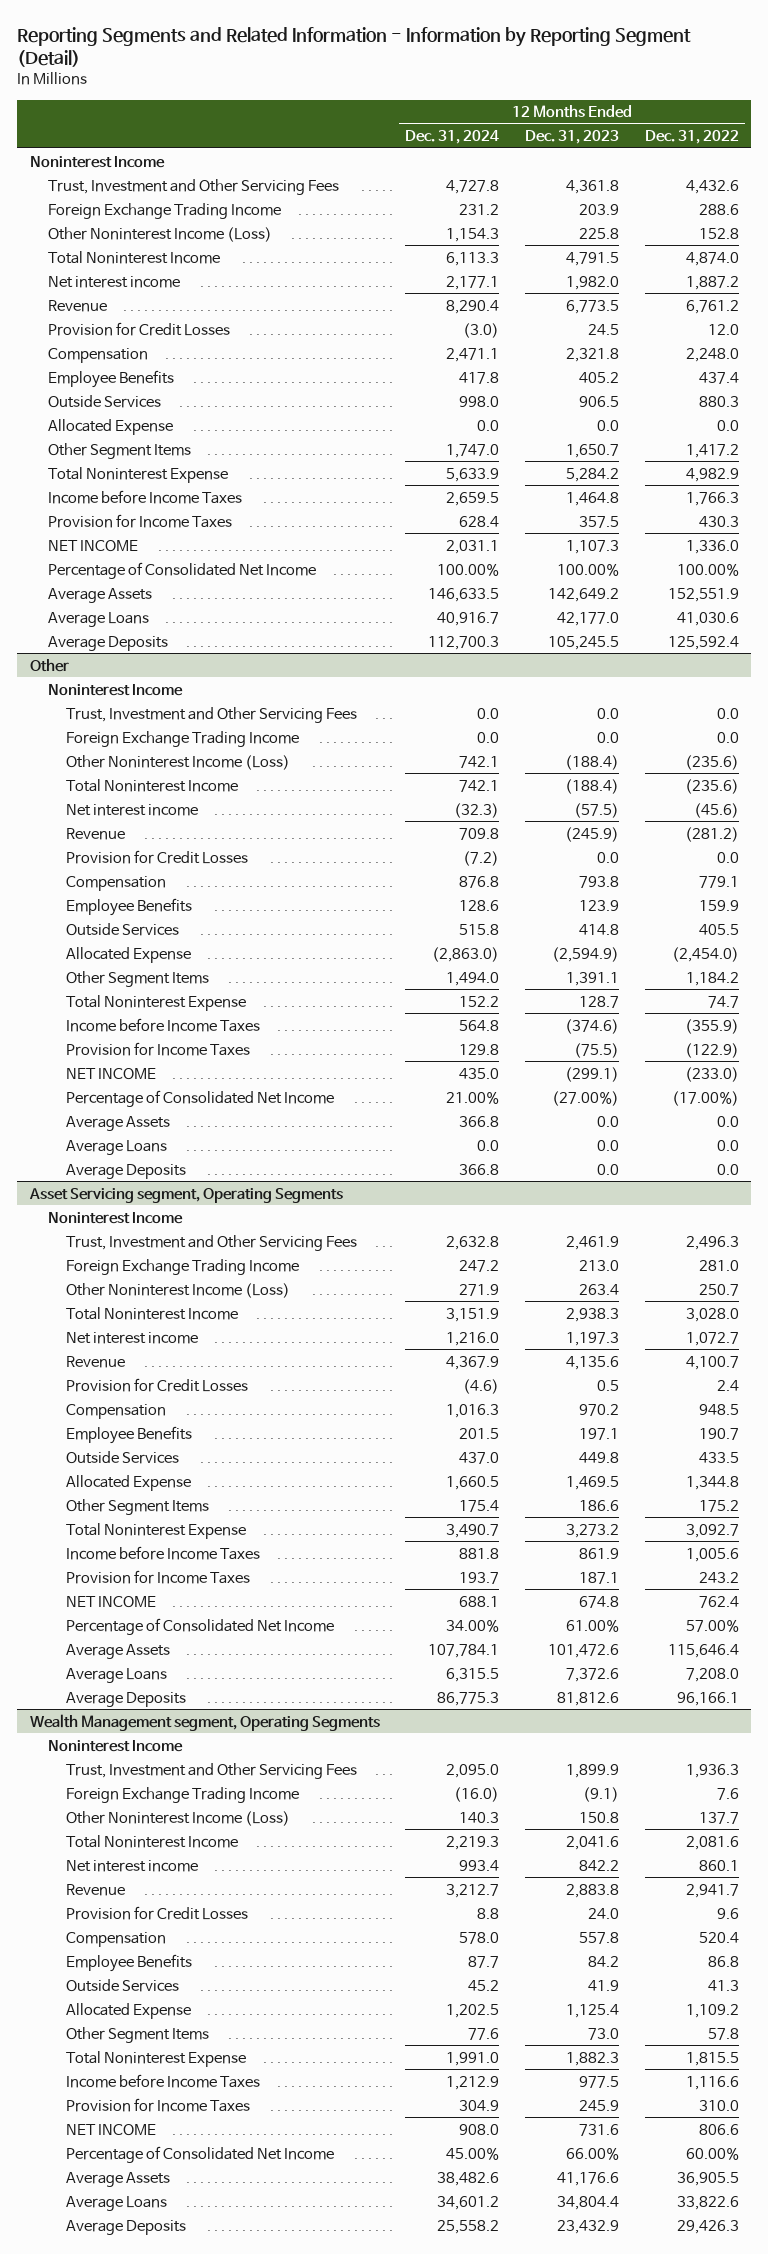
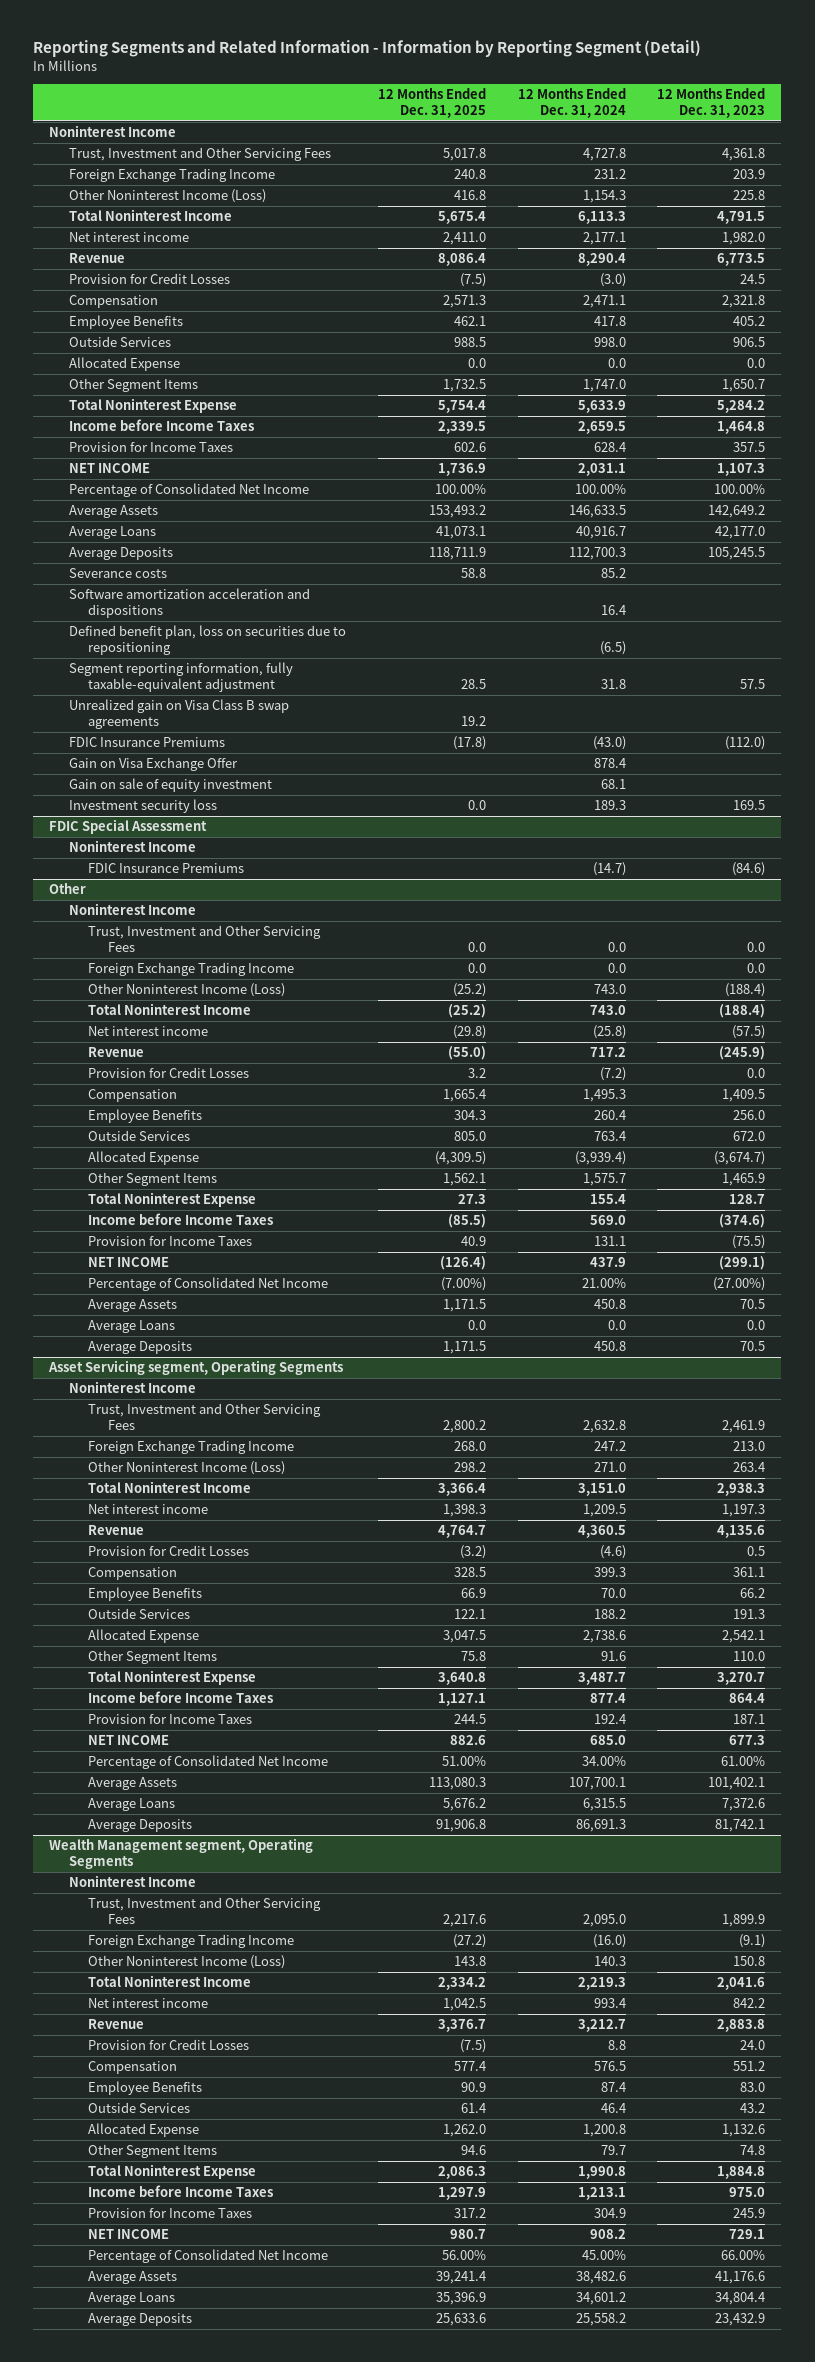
[644,130,739,145] Dec. 31, 2022 -> none
none -> [377,87,486,118] 12 Months Ended Dec. 31, 2025
none -> [68,568,167,579] Severance costs
none -> [68,588,310,619] Software amortization acceleration and dispositions
none -> [68,625,346,656] Defined benefit plan, loss on securities due to repositioning
none -> [68,662,293,693] Segment reporting information, fully taxable-equivalent adjustment
none -> [68,699,289,730] Unrealized gain on Visa Class B swap agreements
none -> [68,737,225,748] FDIC Insurance Premiums
none -> [68,757,238,772] Gain on Visa Exchange Offer
none -> [68,778,272,793] Gain on sale of equity investment
none -> [68,799,217,814] Investment security loss
none -> [49,819,208,835] FDIC Special Assessment
none -> [68,840,196,853] Noninterest Income
none -> [88,863,245,874] FDIC Insurance Premiums
[459,755,500,768] 742.1 -> [593,984,626,995] 743.0
[459,779,500,792] 742.1 -> [589,1005,626,1016] 743.0
[454,802,500,818] (32.3) -> [592,1025,626,1040] (25.8)
[459,827,500,840] 709.8 -> [589,1047,626,1058] 717.2
[459,875,500,888] 876.8 -> [582,1089,626,1103] 1,495.3
[579,875,620,888] 793.8 -> [722,1089,766,1103] 1,409.5
[459,899,500,911] 128.6 -> [593,1110,626,1121] 260.4
[579,899,620,911] 123.9 -> [733,1110,766,1121] 256.0
[459,923,500,935] 515.8 -> [593,1131,626,1142] 763.4
[579,923,620,935] 414.8 -> [733,1131,766,1142] 672.0
[432,946,500,962] (2,863.0) -> [574,1151,626,1166] (3,939.4)
[552,946,620,962] (2,594.9) -> [714,1151,766,1166] (3,674.7)
[446,971,500,986] 1,494.0 -> [582,1173,626,1187] 1,575.7
[566,971,620,986] 1,391.1 -> [722,1173,766,1187] 1,465.9
[459,995,500,1007] 152.2 -> [589,1194,626,1205] 155.4
[459,1019,500,1031] 564.8 -> [589,1215,626,1226] 569.0
[459,1043,500,1055] 129.8 -> [593,1236,626,1247] 131.1
[459,1067,500,1079] 435.0 -> [589,1257,626,1268] 437.9
[459,1115,500,1127] 366.8 -> [593,1299,626,1310] 450.8
[597,1115,620,1127] 0.0 -> [740,1299,766,1310] 70.5
[459,1163,500,1175] 366.8 -> [593,1341,626,1352] 450.8
[597,1163,620,1175] 0.0 -> [740,1341,766,1352] 70.5
[459,1283,500,1296] 271.9 -> [593,1462,626,1473] 271.0
[446,1307,500,1322] 3,151.9 -> [577,1483,626,1497] 3,151.0
[446,1331,500,1346] 1,216.0 -> [582,1504,626,1518] 1,209.5
[446,1355,500,1370] 4,367.9 -> [577,1525,626,1539] 4,360.5
[446,1403,500,1418] 1,016.3 -> [593,1567,626,1578] 399.3
[579,1403,620,1416] 970.2 -> [733,1567,766,1578] 361.1
[459,1427,500,1439] 201.5 -> [600,1588,626,1599] 70.0
[579,1427,620,1440] 197.1 -> [740,1588,766,1599] 66.2
[459,1451,500,1464] 437.0 -> [593,1609,626,1620] 188.2
[579,1451,620,1463] 449.8 -> [733,1609,766,1620] 191.3
[446,1475,500,1490] 1,660.5 -> [582,1630,626,1644] 2,738.6
[566,1475,620,1490] 1,469.5 -> [722,1630,766,1644] 2,542.1
[459,1499,500,1512] 175.4 -> [600,1651,626,1662] 91.6
[579,1499,620,1511] 186.6 -> [733,1651,766,1662] 110.0
[446,1523,500,1538] 3,490.7 -> [577,1672,626,1686] 3,487.7
[566,1523,620,1538] 3,273.2 -> [717,1672,766,1686] 3,270.7
[459,1547,500,1559] 881.8 -> [589,1693,626,1704] 877.4
[579,1547,620,1559] 861.9 -> [729,1693,766,1704] 864.4
[459,1571,500,1584] 193.7 -> [593,1714,626,1725] 192.4
[459,1595,500,1607] 688.1 -> [589,1735,626,1746] 685.0
[579,1595,620,1608] 674.8 -> [729,1735,766,1746] 677.3
[428,1643,500,1658] 107,784.1 -> [568,1777,626,1791] 107,700.1
[548,1643,620,1658] 101,472.6 -> [708,1777,766,1791] 101,402.1
[437,1691,500,1706] 86,775.3 -> [575,1819,626,1833] 86,691.3
[557,1691,620,1706] 81,812.6 -> [715,1819,766,1833] 81,742.1
[459,1931,500,1944] 578.0 -> [593,2061,626,2072] 576.5
[579,1931,620,1944] 557.8 -> [733,2061,766,2072] 551.2
[468,1955,500,1968] 87.7 -> [600,2082,626,2093] 87.4
[588,1955,620,1967] 84.2 -> [740,2082,766,2093] 83.0
[468,1979,500,1991] 45.2 -> [600,2103,626,2114] 46.4
[588,1979,620,1991] 41.9 -> [740,2103,766,2114] 43.2
[446,2003,500,2018] 1,202.5 -> [582,2124,626,2138] 1,200.8
[566,2003,620,2018] 1,125.4 -> [722,2124,766,2138] 1,132.6
[468,2027,500,2040] 77.6 -> [600,2145,626,2156] 79.7
[588,2027,620,2040] 73.0 -> [740,2145,766,2156] 74.8
[446,2051,500,2066] 1,991.0 -> [577,2166,626,2180] 1,990.8
[566,2051,620,2066] 1,882.3 -> [717,2166,766,2180] 1,884.8
[446,2075,500,2090] 1,212.9 -> [577,2187,626,2201] 1,213.1
[579,2075,620,2088] 977.5 -> [729,2187,766,2198] 975.0
[459,2123,500,2135] 908.0 -> [589,2229,626,2240] 908.2
[579,2123,620,2136] 731.6 -> [729,2229,766,2240] 729.1

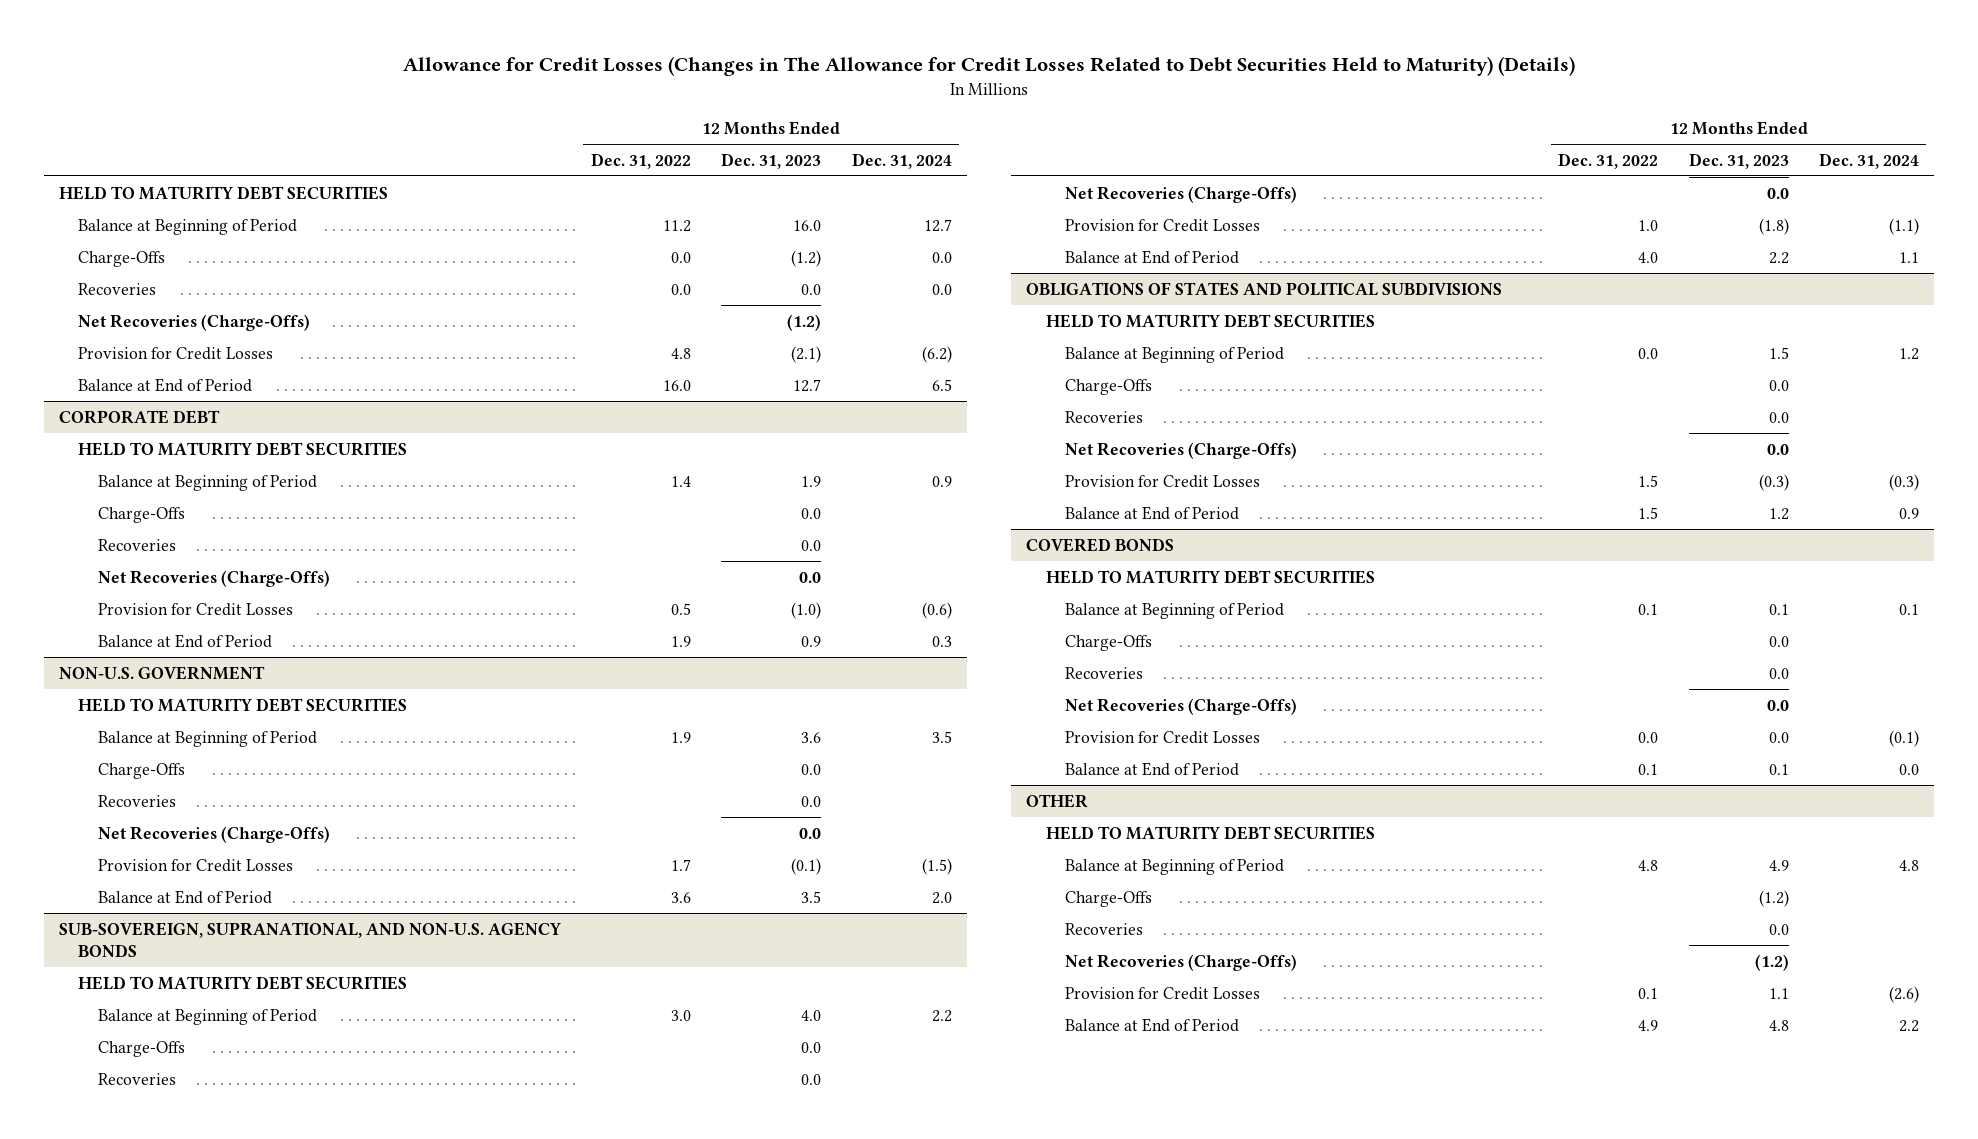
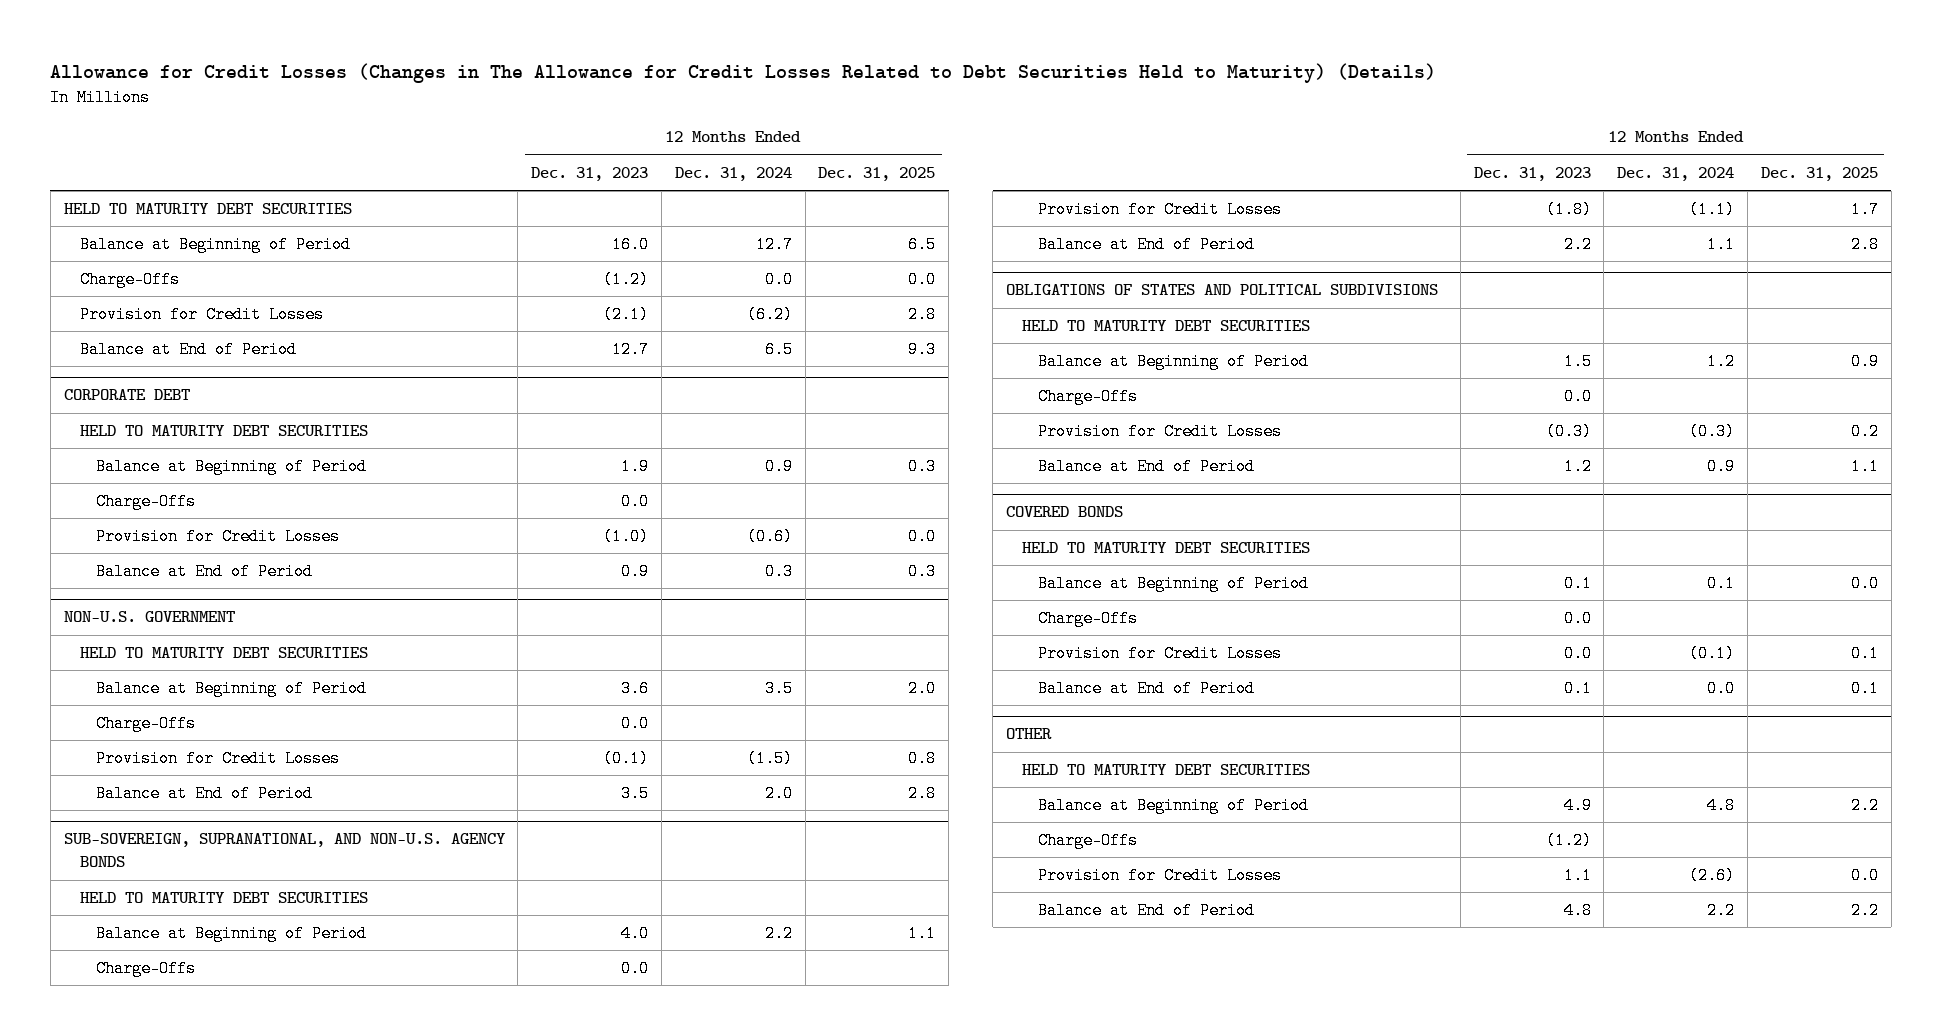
[590,152,691,169] Dec. 31, 2022 -> none
none -> [818,166,936,181] Dec. 31, 2025
[78,282,157,295] Recoveries -> none
[78,313,311,331] Net Recoveries (Charge-Offs) -> none
[98,538,177,551] Recoveries -> none
[98,569,331,587] Net Recoveries (Charge-Offs) -> none
[98,794,177,807] Recoveries -> none
[98,825,331,843] Net Recoveries (Charge-Offs) -> none
[98,1072,177,1085] Recoveries -> none
[1065,185,1298,203] Net Recoveries (Charge-Offs) -> none
[1065,410,1144,423] Recoveries -> none
[1065,441,1298,459] Net Recoveries (Charge-Offs) -> none
[1065,666,1144,679] Recoveries -> none
[1065,697,1298,715] Net Recoveries (Charge-Offs) -> none
[1065,922,1144,935] Recoveries -> none
[1065,953,1298,971] Net Recoveries (Charge-Offs) -> none

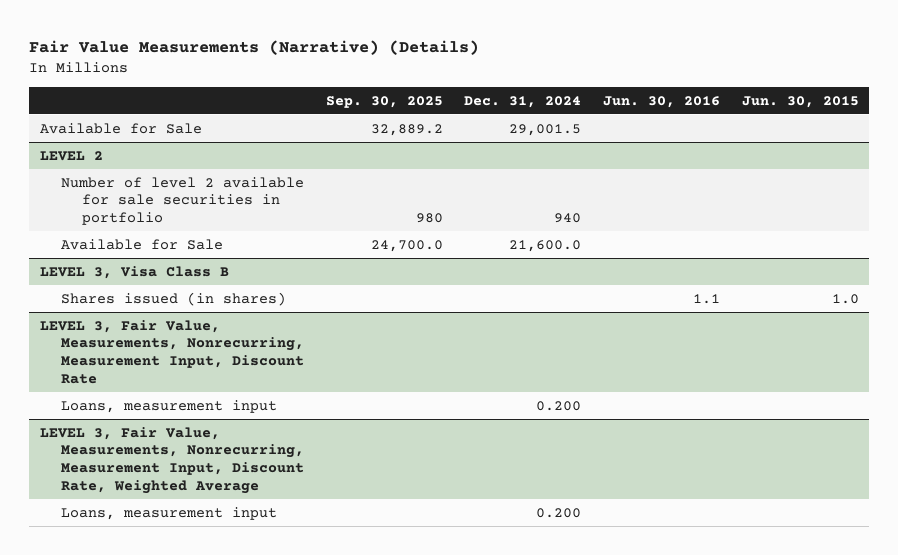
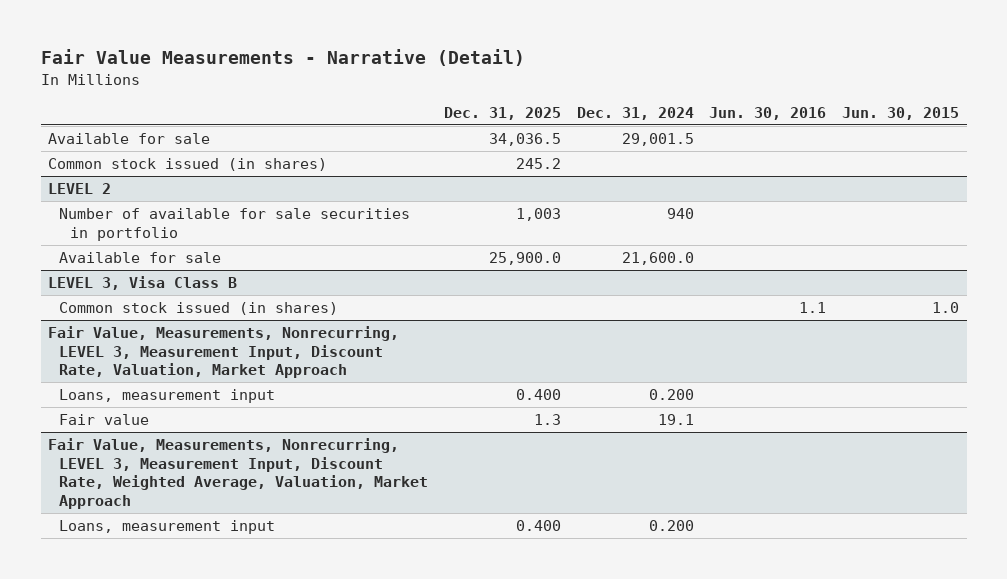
[29,40,480,56] Fair Value Measurements (Narrative) (Details) -> [40,49,525,67] Fair Value Measurements - Narrative (Detail)
[325,95,443,108] Sep. 30, 2025 -> none
none -> [444,107,562,121] Dec. 31, 2025
[39,122,202,134] Available for Sale -> [48,133,211,145] Available for sale
none -> [48,158,328,172] Common stock issued (in shares)
[61,176,305,226] Number of level 2 available for sale securities in portfolio -> [59,208,411,241] Number of available for sale securities in portfolio
[61,238,224,250] Available for Sale -> [59,252,222,264] Available for sale
[61,291,287,306] Shares issued (in shares) -> [59,302,339,316] Common stock issued (in shares)
[39,319,305,384] LEVEL 3, Fair Value, Measurements, Nonrecurring, Measurement Input, Discount Rate -> [48,326,400,379] Fair Value, Measurements, Nonrecurring, LEVEL 3, Measurement Input, Discount Rate, Valuation, Market Approach
none -> [59,414,150,426] Fair value
[39,426,305,494] LEVEL 3, Fair Value, Measurements, Nonrecurring, Measurement Input, Discount Rate, Weighted Average -> [48,438,429,509] Fair Value, Measurements, Nonrecurring, LEVEL 3, Measurement Input, Discount Rate, Weighted Average, Valuation, Market Approach

